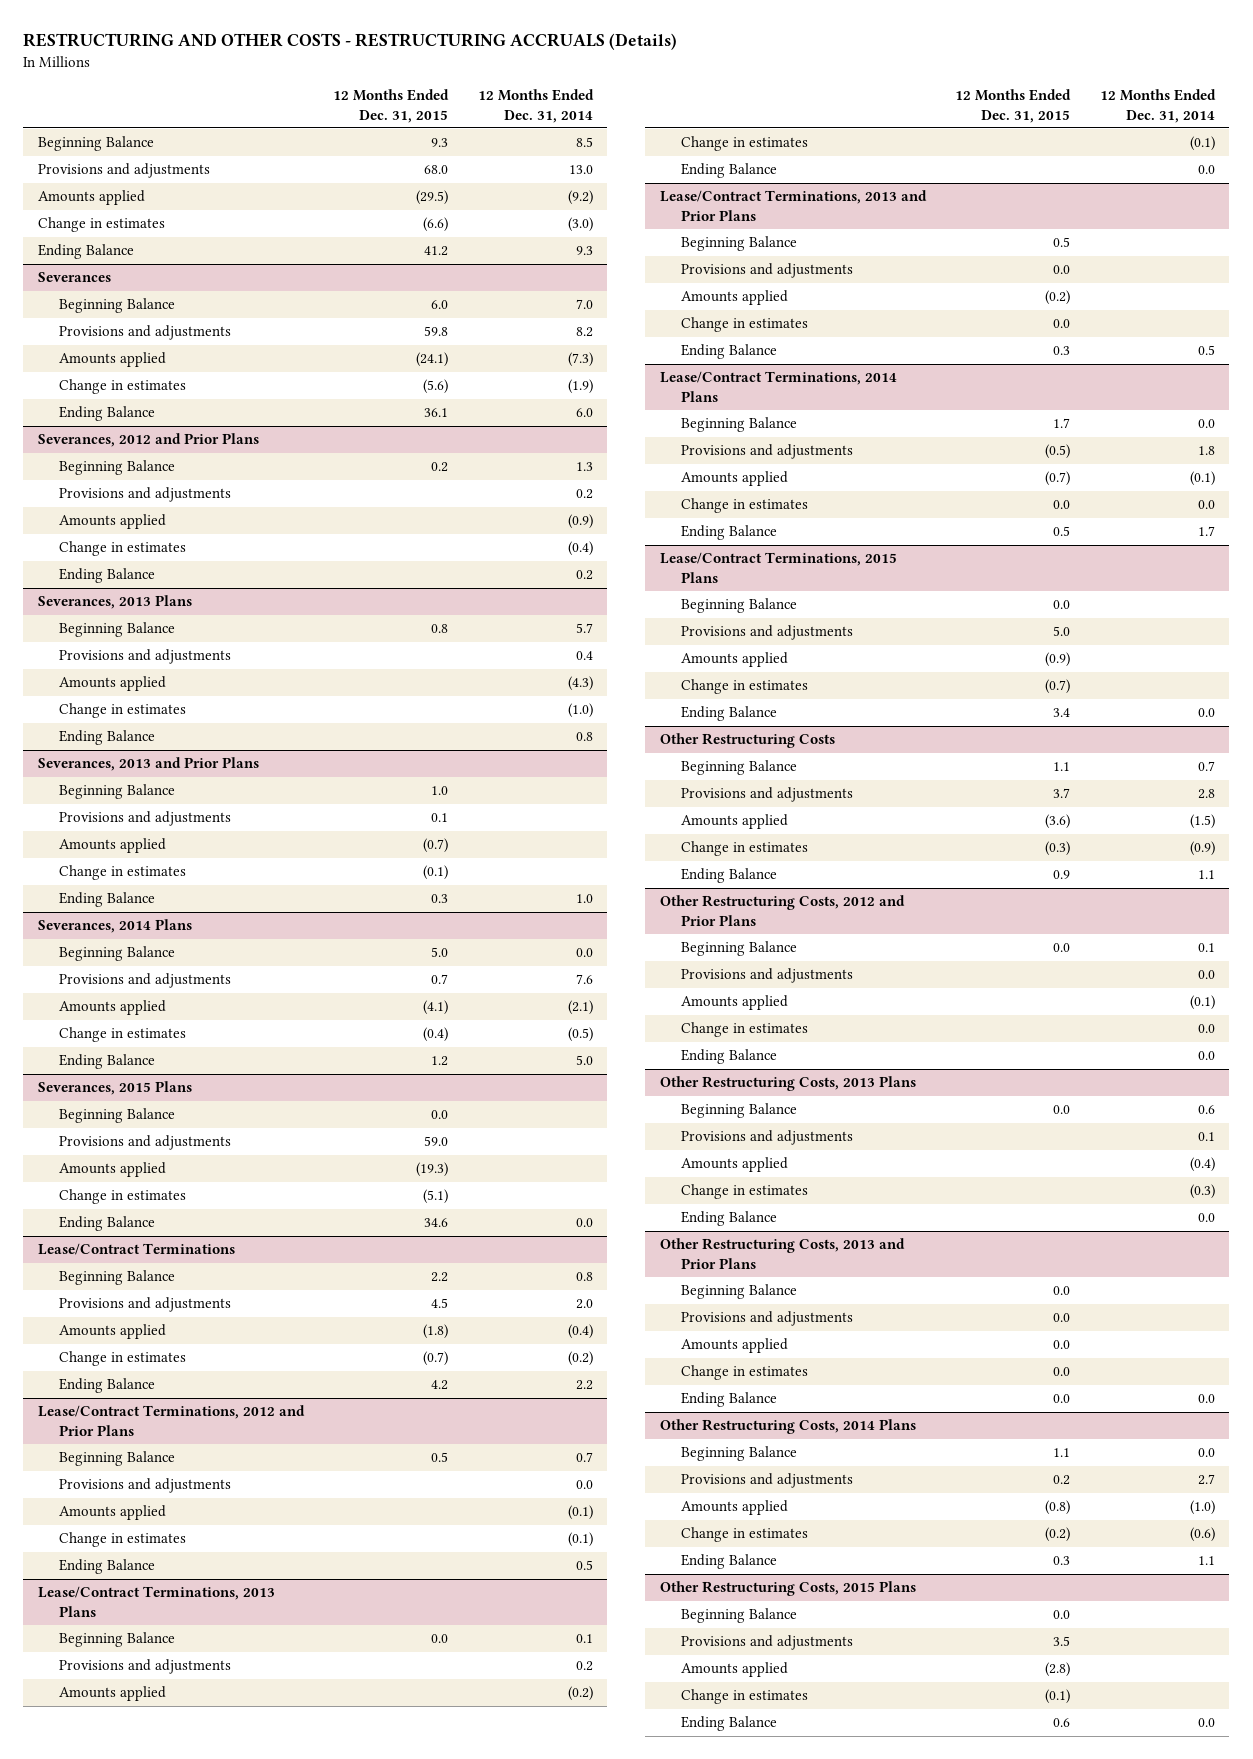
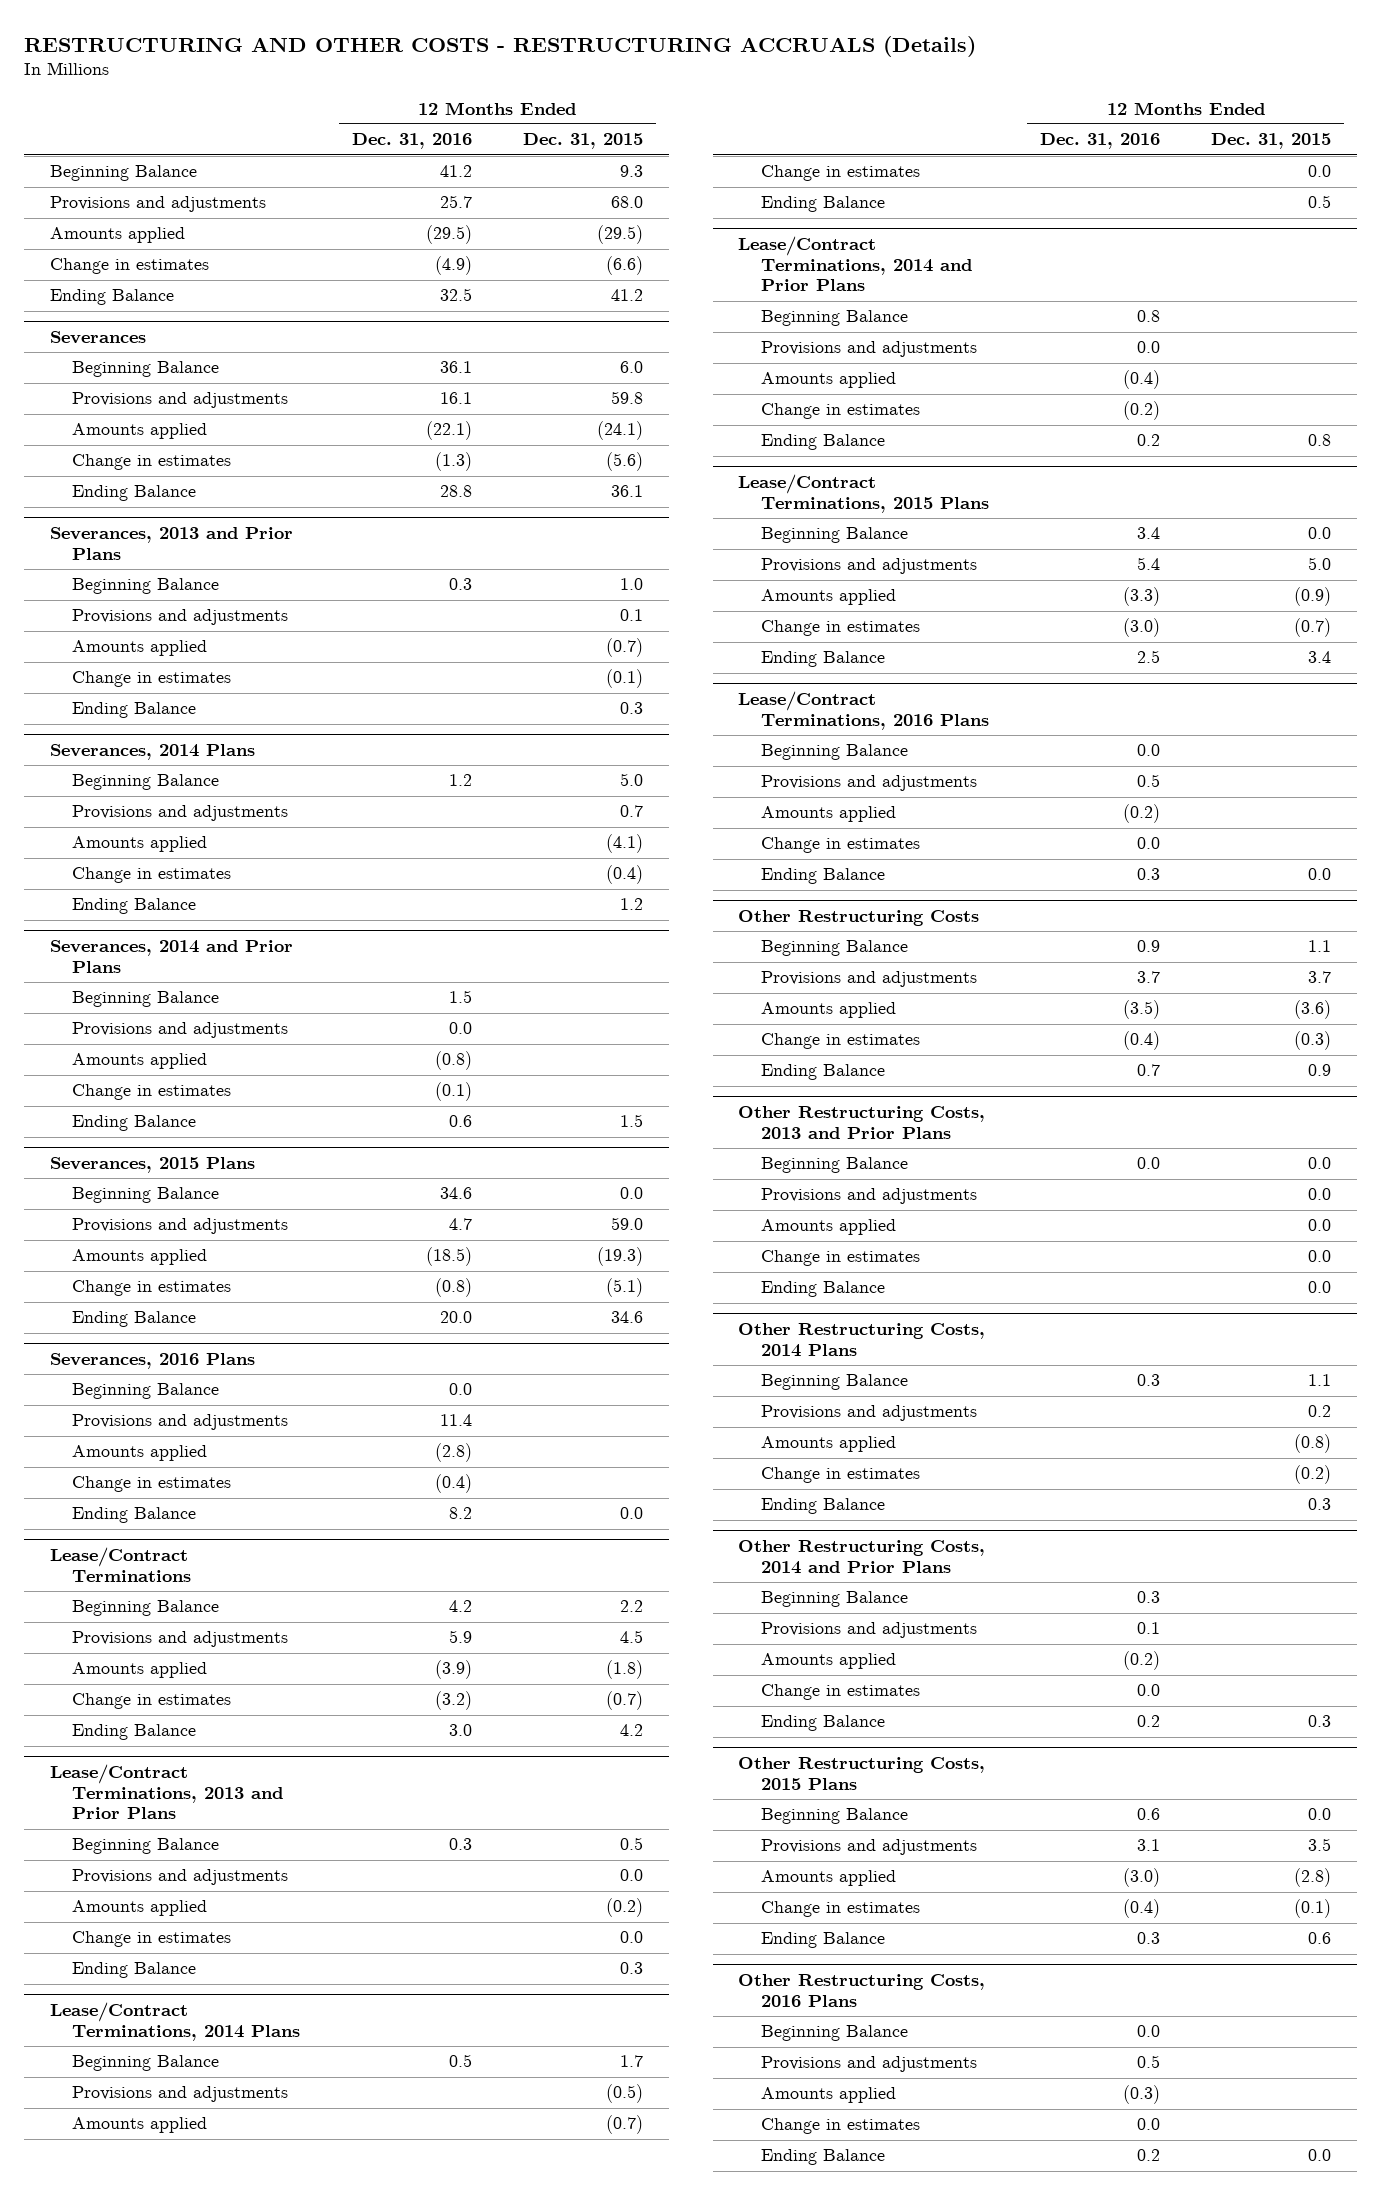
[477,89,594,123] 12 Months Ended Dec. 31, 2014 -> none
none -> [351,133,472,150] Dec. 31, 2016
[37,433,259,448] Severances, 2012 and Prior Plans -> none
[58,460,175,476] Beginning Balance -> none
[58,487,231,503] Provisions and adjustments -> none
[58,514,166,530] Amounts applied -> none
[58,541,186,557] Change in estimates -> none
[58,568,155,584] Ending Balance -> none
[37,595,192,610] Severances, 2013 Plans -> none
[58,622,175,638] Beginning Balance -> none
[58,649,231,665] Provisions and adjustments -> none
[58,676,166,692] Amounts applied -> none
[58,703,186,719] Change in estimates -> none
[58,730,155,746] Ending Balance -> none
none -> [49,939,293,973] Severances, 2014 and Prior Plans
none -> [72,991,220,1008] Beginning Balance
none -> [72,1022,289,1039] Provisions and adjustments
none -> [72,1053,208,1070] Amounts applied
none -> [72,1084,232,1101] Change in estimates
none -> [72,1115,197,1132] Ending Balance
none -> [49,1352,255,1369] Severances, 2016 Plans
none -> [72,1383,220,1400] Beginning Balance
none -> [72,1414,289,1431] Provisions and adjustments
none -> [72,1445,208,1462] Amounts applied
none -> [72,1476,232,1493] Change in estimates
none -> [72,1507,197,1524] Ending Balance
[37,1405,305,1436] Lease/Contract Terminations, 2012 and Prior Plans -> none
[58,1451,175,1467] Beginning Balance -> none
[58,1478,231,1494] Provisions and adjustments -> none
[58,1505,166,1521] Amounts applied -> none
[58,1532,186,1548] Change in estimates -> none
[58,1559,155,1575] Ending Balance -> none
[37,1586,275,1617] Lease/Contract Terminations, 2013 Plans -> none
[58,1632,175,1648] Beginning Balance -> none
[58,1659,231,1675] Provisions and adjustments -> none
[58,1686,166,1702] Amounts applied -> none
[680,136,808,152] Change in estimates -> none
[680,163,777,179] Ending Balance -> none
none -> [738,235,972,292] Lease/Contract Terminations, 2014 and Prior Plans
none -> [760,310,908,327] Beginning Balance
none -> [760,341,977,358] Provisions and adjustments
none -> [760,372,896,389] Amounts applied
none -> [760,403,920,420] Change in estimates
none -> [760,434,885,451] Ending Balance
none -> [738,690,989,730] Lease/Contract Terminations, 2016 Plans
none -> [760,744,908,761] Beginning Balance
none -> [760,775,977,792] Provisions and adjustments
none -> [760,806,896,823] Amounts applied
none -> [760,837,920,854] Change in estimates
none -> [760,868,885,885] Ending Balance
[659,895,905,926] Other Restructuring Costs, 2012 and Prior Plans -> none
[680,941,797,957] Beginning Balance -> none
[680,968,853,984] Provisions and adjustments -> none
[680,995,788,1011] Amounts applied -> none
[680,1022,808,1038] Change in estimates -> none
[680,1049,777,1065] Ending Balance -> none
[659,1076,916,1092] Other Restructuring Costs, 2013 Plans -> none
[680,1103,797,1119] Beginning Balance -> none
[680,1130,853,1146] Provisions and adjustments -> none
[680,1157,788,1173] Amounts applied -> none
[680,1184,808,1200] Change in estimates -> none
[680,1211,777,1227] Ending Balance -> none
none -> [738,1539,986,1574] Other Restructuring Costs, 2014 and Prior Plans
none -> [760,1591,908,1608] Beginning Balance
none -> [760,1622,977,1639] Provisions and adjustments
none -> [760,1653,896,1670] Amounts applied
none -> [760,1684,920,1701] Change in estimates
none -> [760,1715,885,1732] Ending Balance
none -> [738,1973,986,2007] Other Restructuring Costs, 2016 Plans
none -> [760,2025,908,2042] Beginning Balance
none -> [760,2056,977,2073] Provisions and adjustments
none -> [760,2087,896,2104] Amounts applied
none -> [760,2118,920,2135] Change in estimates
none -> [760,2149,885,2166] Ending Balance

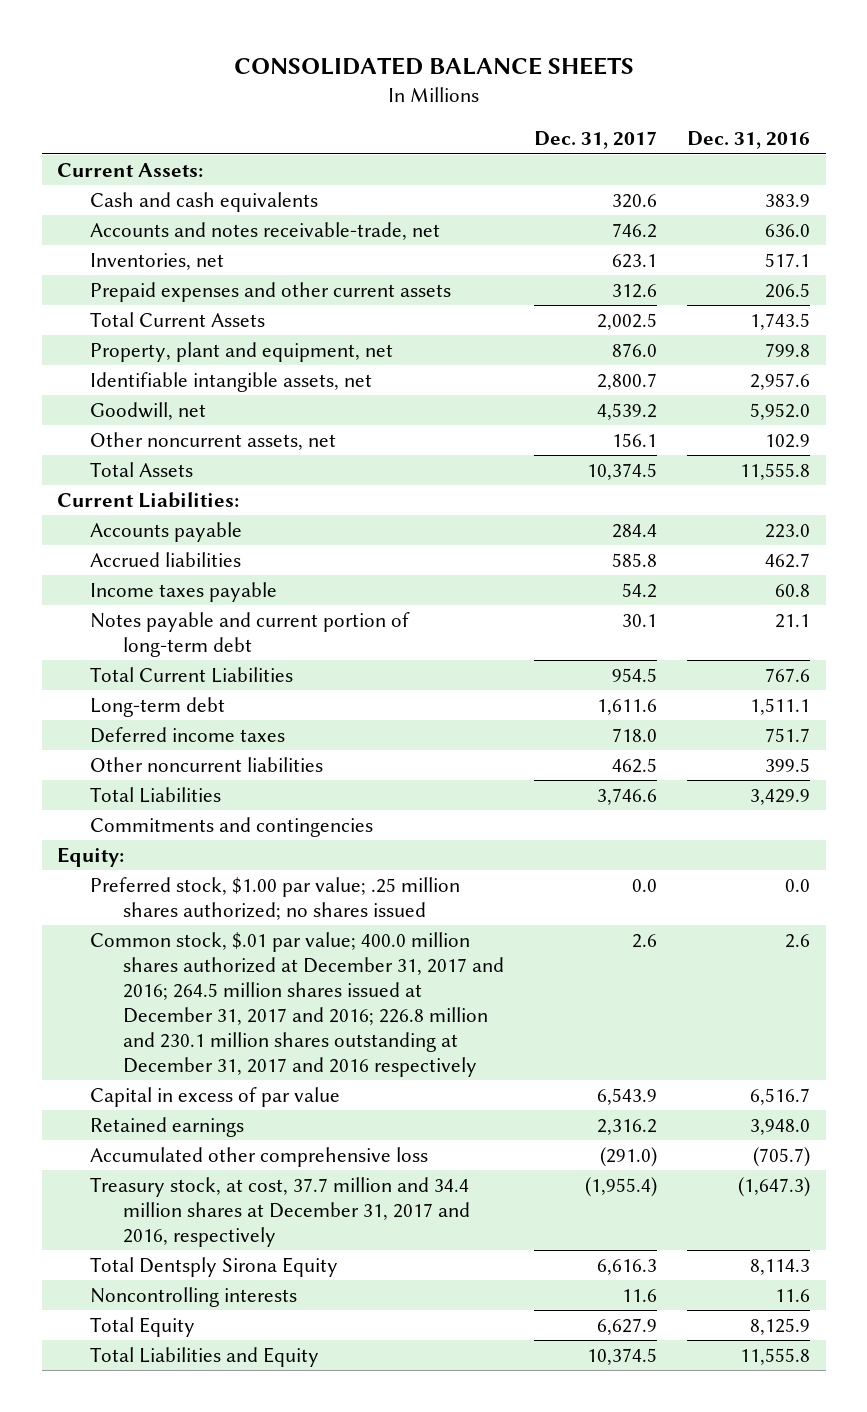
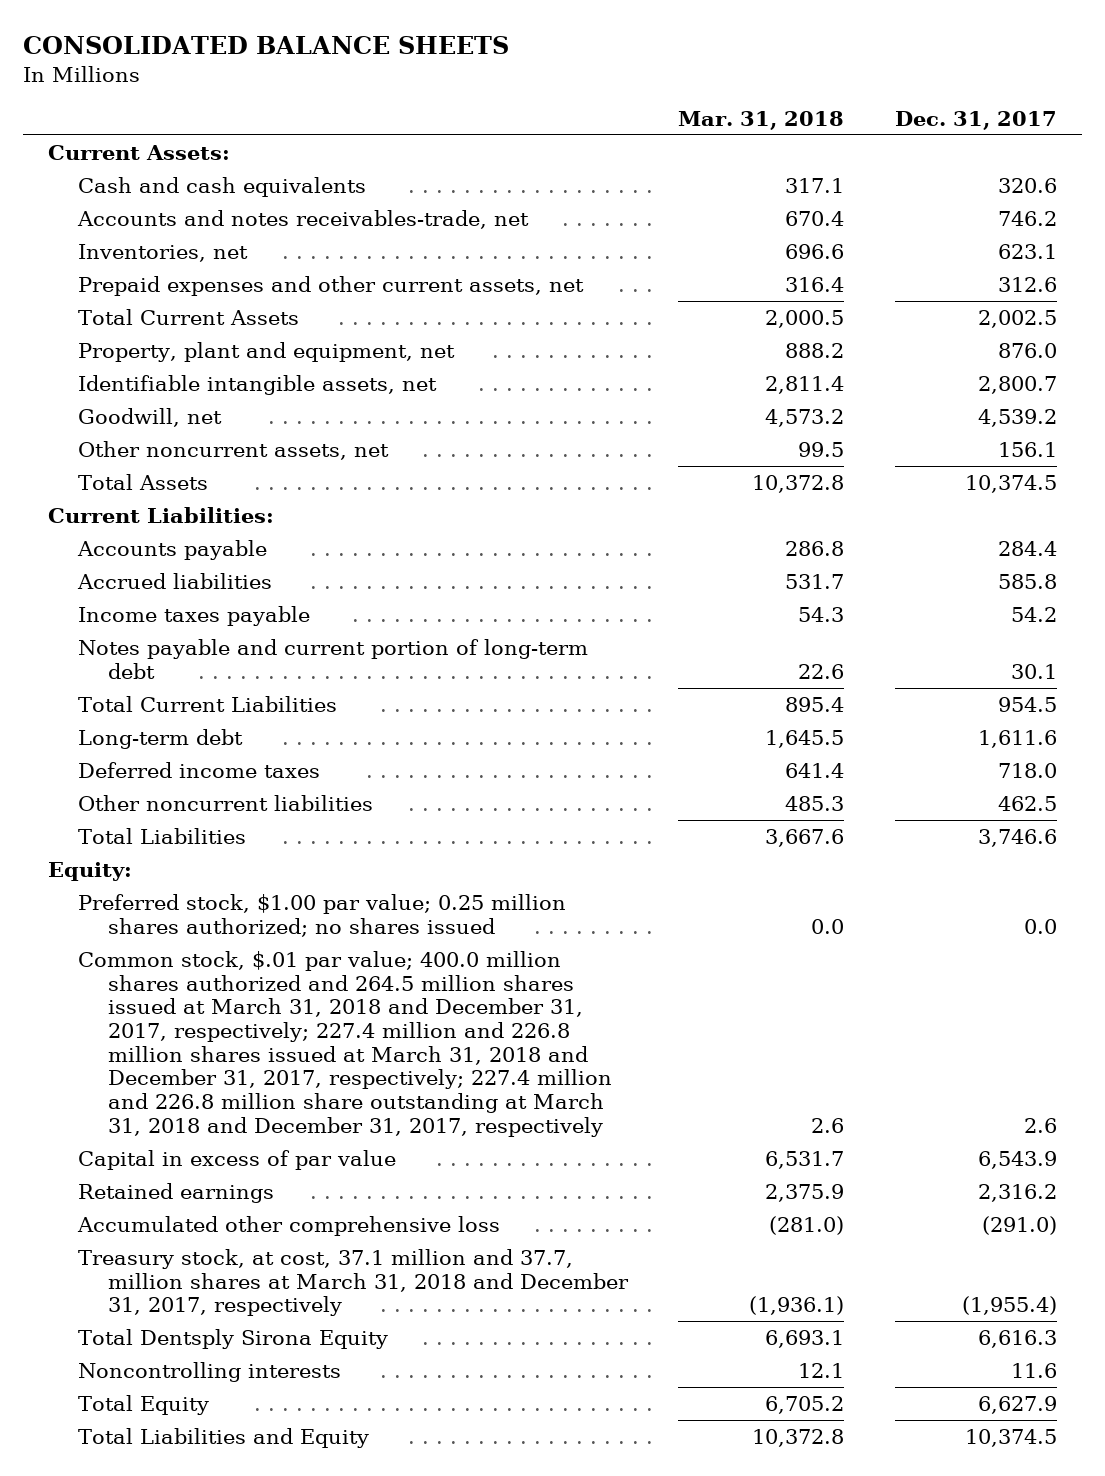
[687,131,811,150] Dec. 31, 2016 -> none
none -> [678,110,845,130] Mar. 31, 2018
[89,222,440,241] Accounts and notes receivable-trade, net -> [76,209,529,229] Accounts and notes receivables-trade, net
[89,282,451,303] Prepaid expenses and other current assets -> [77,275,584,296] Prepaid expenses and other current assets, net
[89,817,373,838] Commitments and contingencies -> none
[89,877,460,921] Preferred stock, $1.00 par value; .25 million shares authorized; no shares issued -> [77,893,566,937] Preferred stock, $1.00 par value; 0.25 million shares authorized; no shares issued
[89,932,504,1077] Common stock, $.01 par value; 400.0 million shares authorized at December 31, 2017 and 2016; 264.5 million shares issued at December 31, 2017 and 2016; 226.8 million and 230.1 million shares outstanding at December 31, 2017 and 2016 respectively -> [77,950,612,1137] Common stock, $.01 par value; 400.0 million shares authorized and 264.5 million shares issued at March 31, 2018 and December 31, 2017, respectively; 227.4 million and 226.8 million shares issued at March 31, 2018 and December 31, 2017, respectively; 227.4 million and 226.8 million share outstanding at March 31, 2018 and December 31, 2017, respectively
[89,1177,470,1247] Treasury stock, at cost, 37.7 million and 34.4 million shares at December 31, 2017 and 2016, respectively -> [77,1248,629,1317] Treasury stock, at cost, 37.1 million and 37.7, million shares at March 31, 2018 and December 31, 2017, respectively

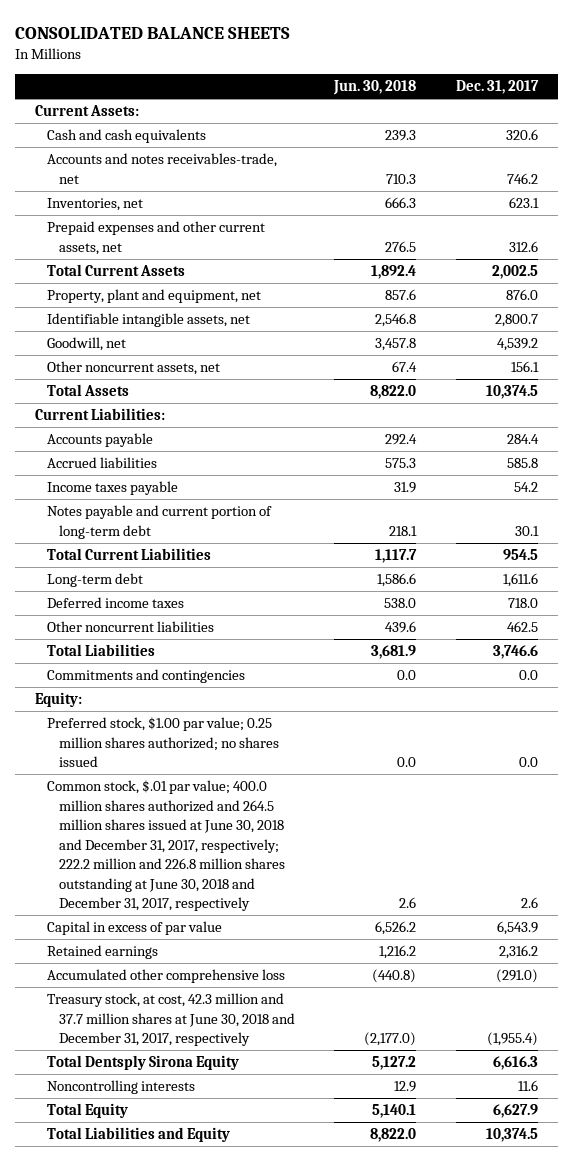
[678,110,845,130] Mar. 31, 2018 -> none
none -> [333,80,417,96] Jun. 30, 2018
none -> [46,669,245,684] Commitments and contingencies
[77,950,612,1137] Common stock, $.01 par value; 400.0 million shares authorized and 264.5 million shares issued at March 31, 2018 and December 31, 2017, respectively; 227.4 million and 226.8 million shares issued at March 31, 2018 and December 31, 2017, respectively; 227.4 million and 226.8 million share outstanding at March 31, 2018 and December 31, 2017, respectively -> [46,780,285,912] Common stock, $.01 par value; 400.0 million shares authorized and 264.5 million shares issued at June 30, 2018 and December 31, 2017, respectively; 222.2 million and 226.8 million shares outstanding at June 30, 2018 and December 31, 2017, respectively
[77,1248,629,1317] Treasury stock, at cost, 37.1 million and 37.7, million shares at March 31, 2018 and December 31, 2017, respectively -> [46,993,295,1047] Treasury stock, at cost, 42.3 million and 37.7 million shares at June 30, 2018 and December 31, 2017, respectively

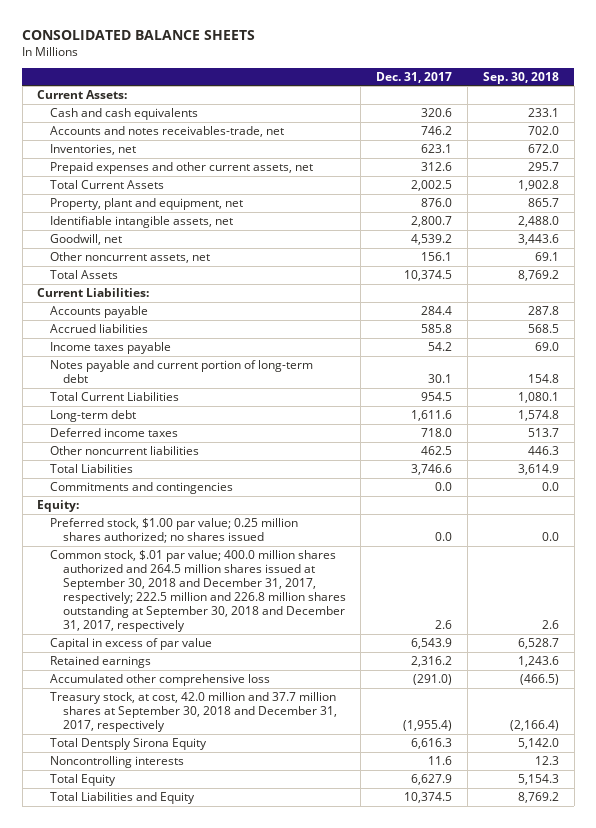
[333,80,417,96] Jun. 30, 2018 -> none
none -> [483,71,560,84] Sep. 30, 2018
[46,780,285,912] Common stock, $.01 par value; 400.0 million shares authorized and 264.5 million shares issued at June 30, 2018 and December 31, 2017, respectively; 222.2 million and 226.8 million shares outstanding at June 30, 2018 and December 31, 2017, respectively -> [49,549,346,633] Common stock, $.01 par value; 400.0 million shares authorized and 264.5 million shares issued at September 30, 2018 and December 31, 2017, respectively; 222.5 million and 226.8 million shares outstanding at September 30, 2018 and December 31, 2017, respectively
[46,993,295,1047] Treasury stock, at cost, 42.3 million and 37.7 million shares at June 30, 2018 and December 31, 2017, respectively -> [49,691,337,733] Treasury stock, at cost, 42.0 million and 37.7 million shares at September 30, 2018 and December 31, 2017, respectively

